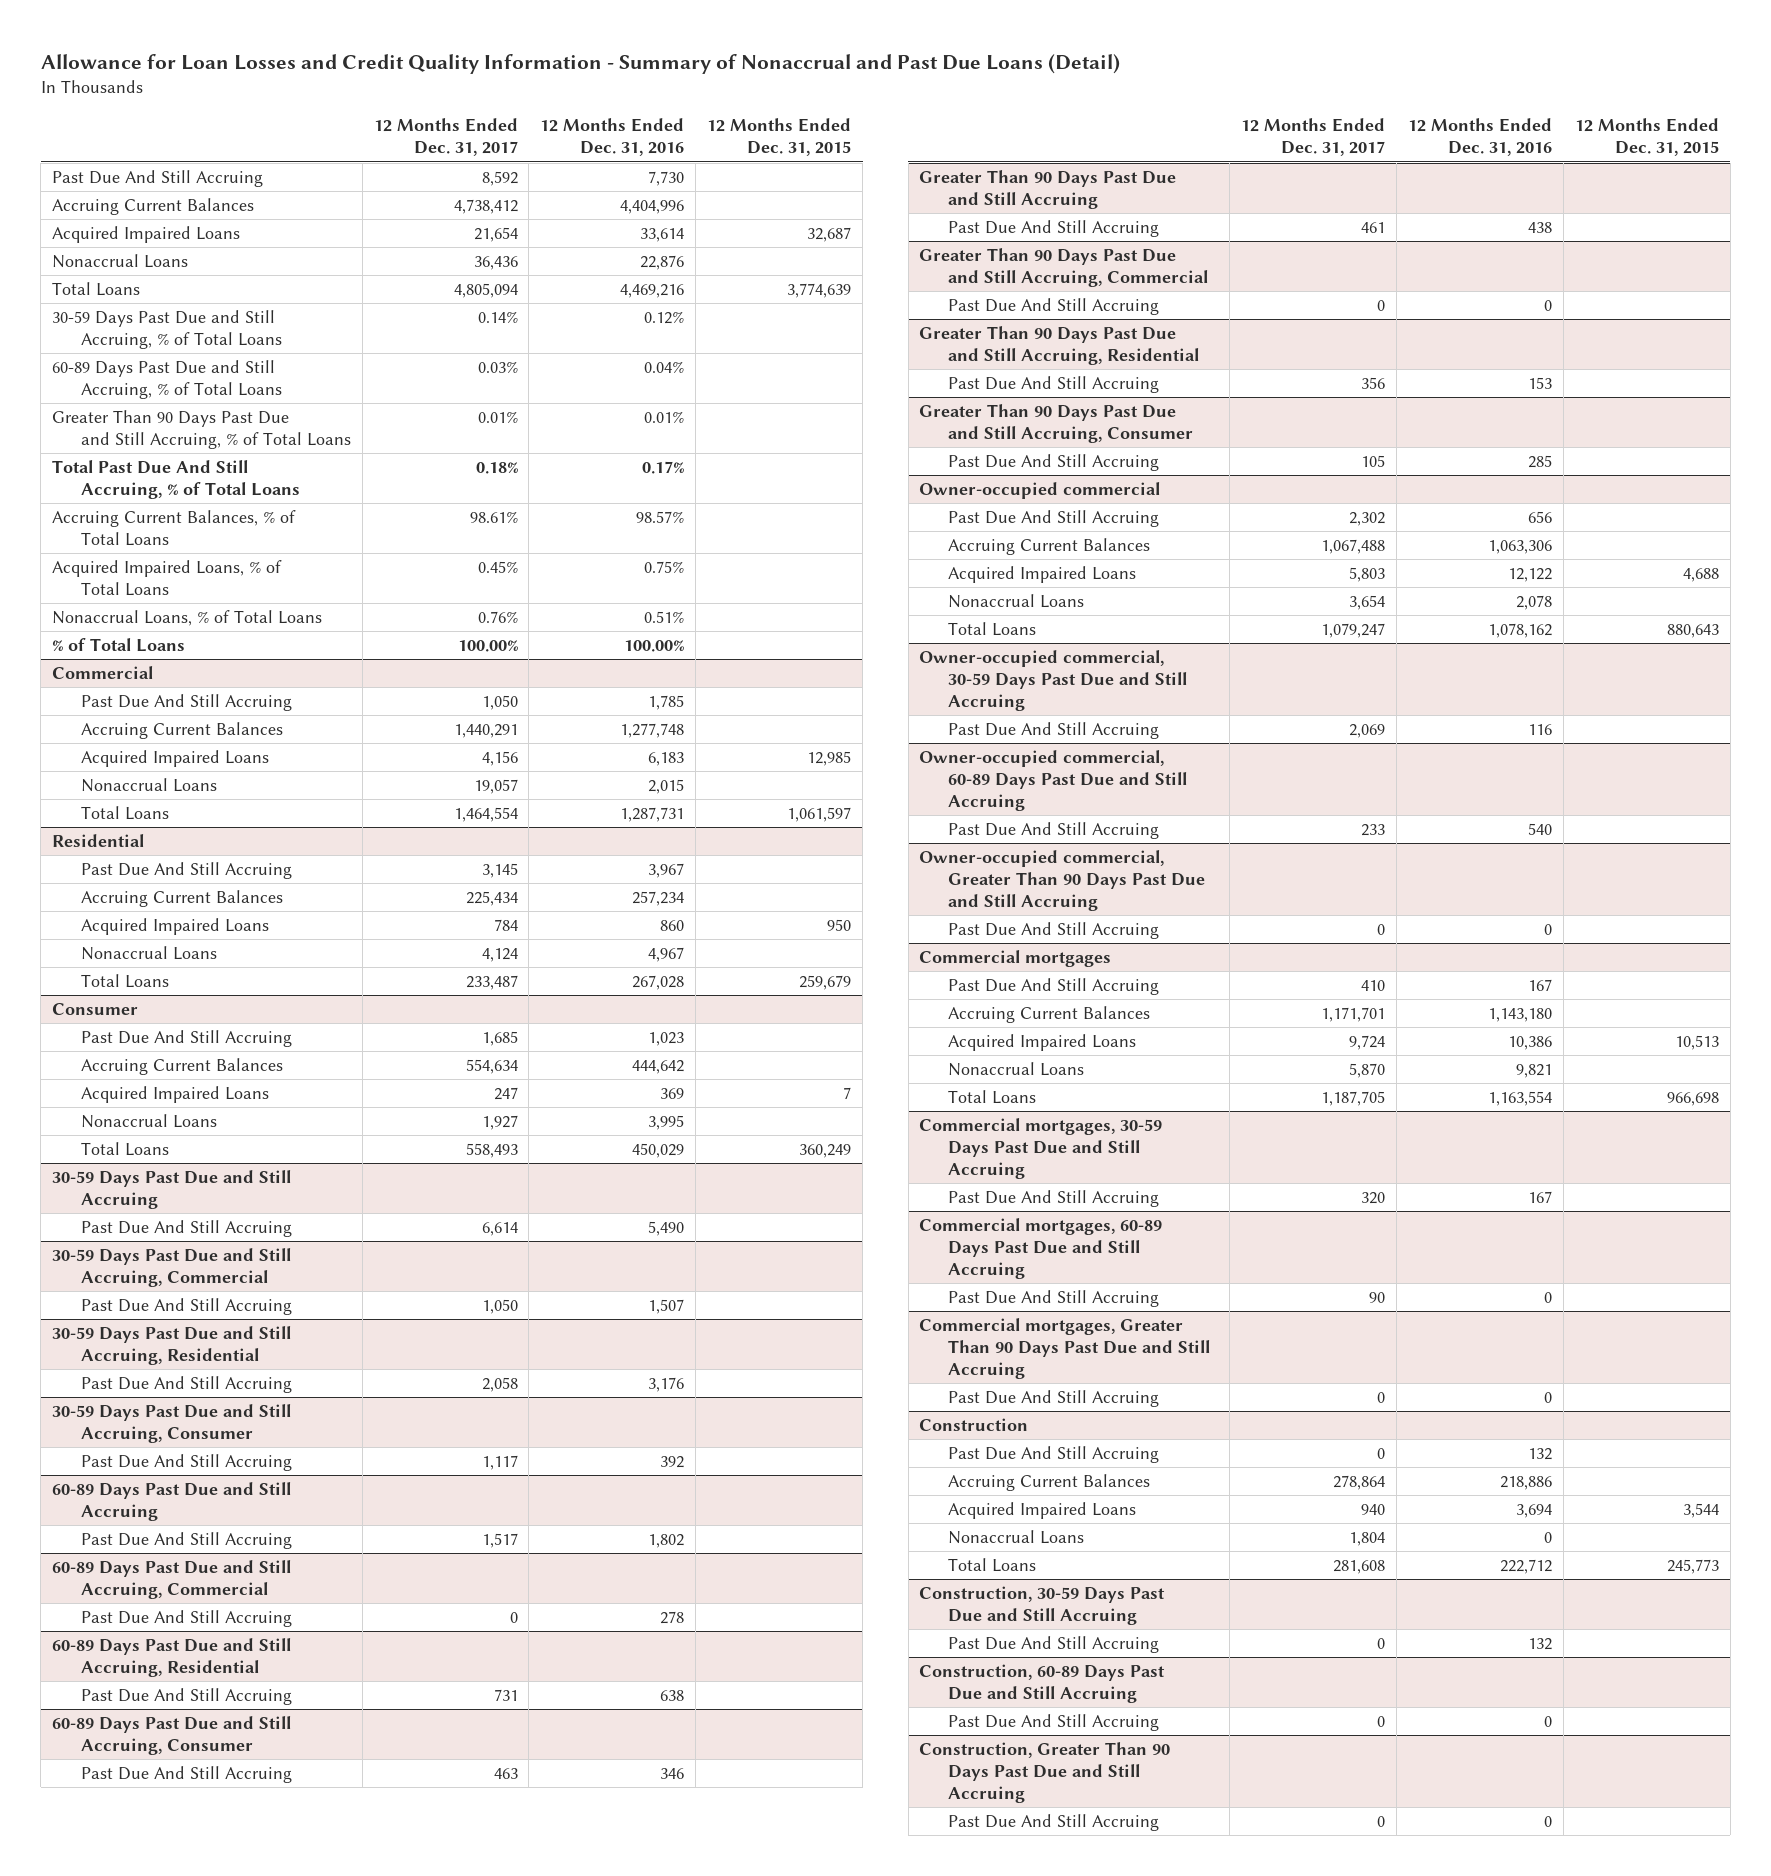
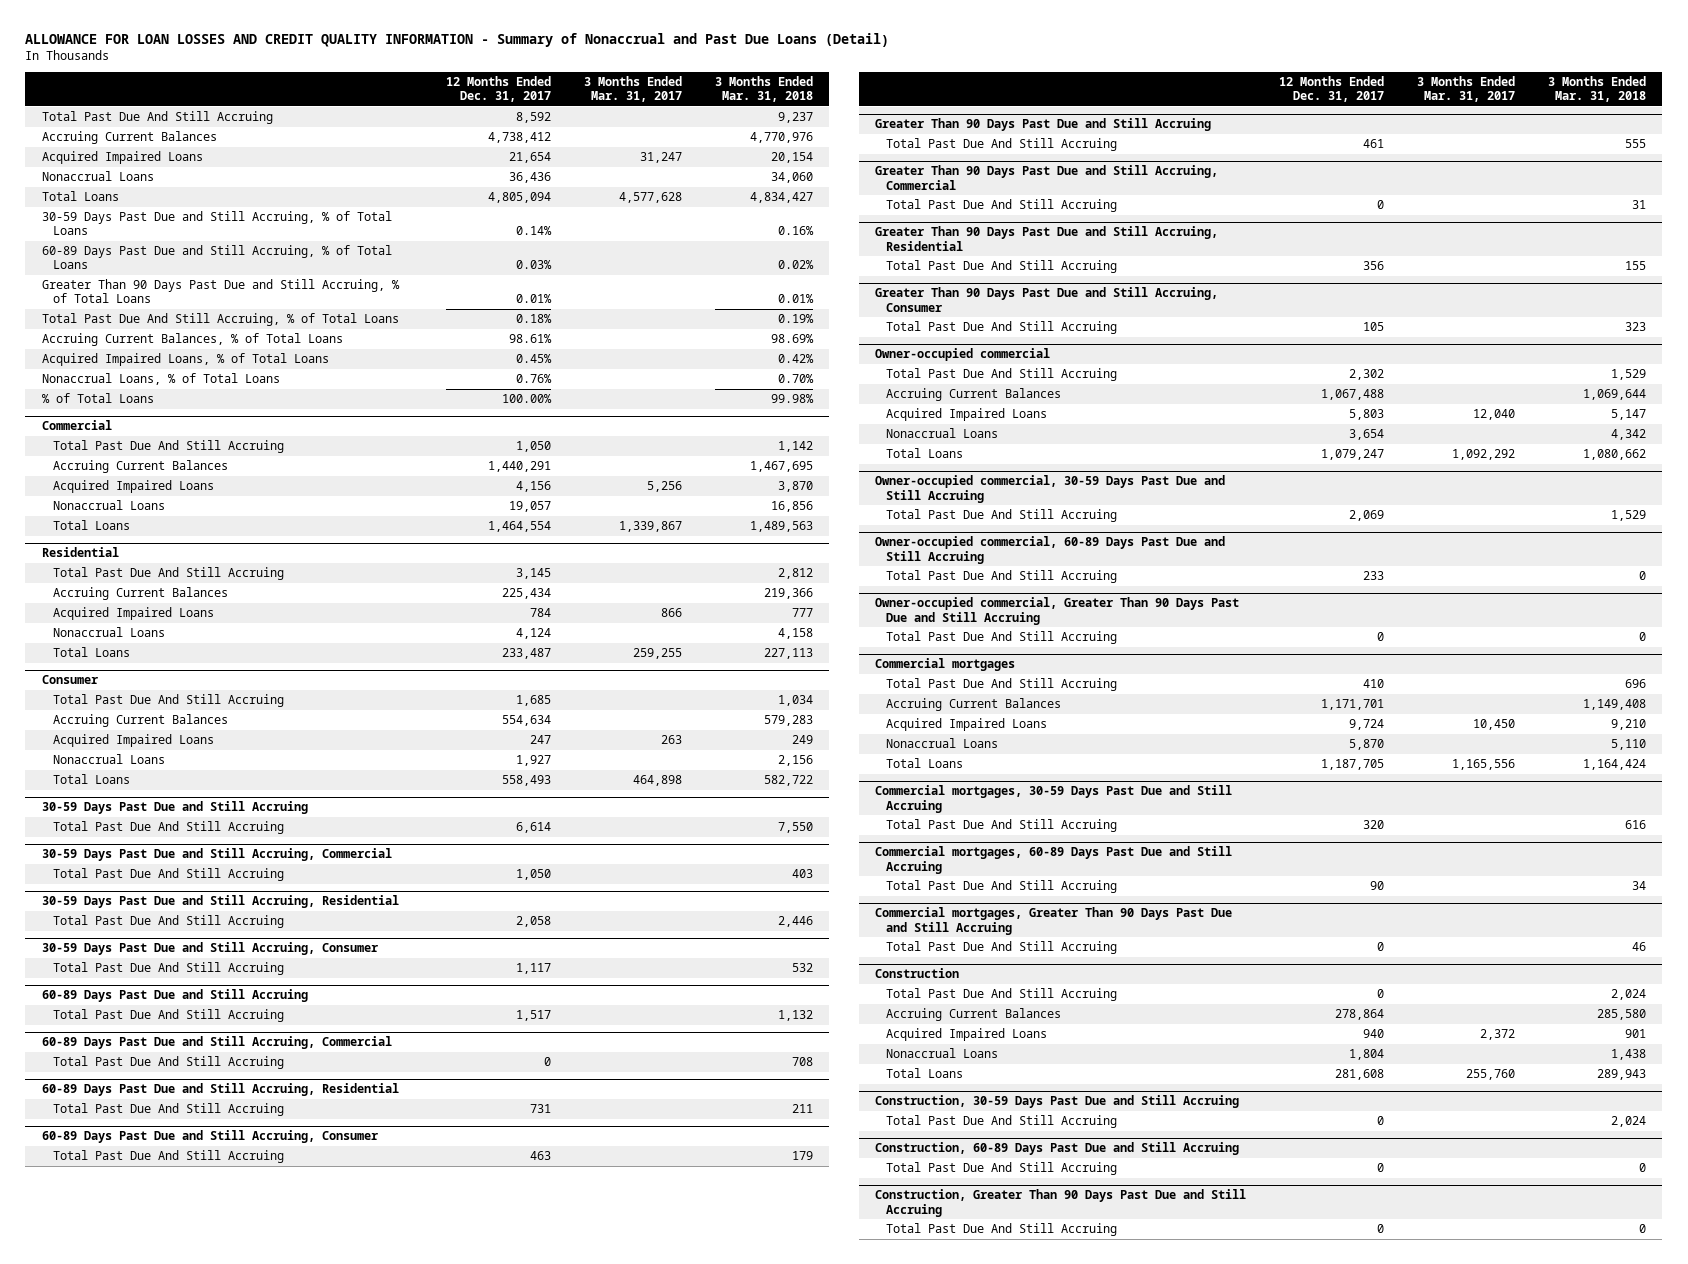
[40,53,1120,74] Allowance for Loan Losses and Credit Quality Information - Summary of Nonaccrual and Past Due Loans (Detail) -> [25,32,890,47] ALLOWANCE FOR LOAN LOSSES AND CREDIT QUALITY INFORMATION - Summary of Nonaccrual and Past Due Loans (Detail)
[540,118,685,157] 12 Months Ended Dec. 31, 2016 -> none
[707,118,852,157] 12 Months Ended Dec. 31, 2015 -> none
none -> [583,76,682,103] 3 Months Ended Mar. 31, 2017
none -> [714,76,813,103] 3 Months Ended Mar. 31, 2018
[52,170,264,188] Past Due And Still Accruing -> [41,111,273,125] Total Past Due And Still Accruing
[80,694,292,712] Past Due And Still Accruing -> [52,440,284,454] Total Past Due And Still Accruing
[80,862,292,880] Past Due And Still Accruing -> [52,567,284,581] Total Past Due And Still Accruing
[80,1030,292,1048] Past Due And Still Accruing -> [52,694,284,708] Total Past Due And Still Accruing
[80,1220,292,1238] Past Due And Still Accruing -> [52,821,284,835] Total Past Due And Still Accruing
[80,1298,292,1316] Past Due And Still Accruing -> [52,868,284,882] Total Past Due And Still Accruing
[80,1376,292,1394] Past Due And Still Accruing -> [52,915,284,929] Total Past Due And Still Accruing
[80,1454,292,1472] Past Due And Still Accruing -> [52,962,284,976] Total Past Due And Still Accruing
[80,1532,292,1550] Past Due And Still Accruing -> [52,1009,284,1023] Total Past Due And Still Accruing
[80,1610,292,1628] Past Due And Still Accruing -> [52,1056,284,1070] Total Past Due And Still Accruing
[80,1688,292,1706] Past Due And Still Accruing -> [52,1103,284,1117] Total Past Due And Still Accruing
[80,1766,292,1784] Past Due And Still Accruing -> [52,1150,284,1164] Total Past Due And Still Accruing
[948,220,1160,238] Past Due And Still Accruing -> [886,138,1118,152] Total Past Due And Still Accruing
[948,298,1160,316] Past Due And Still Accruing -> [886,199,1118,213] Total Past Due And Still Accruing
[948,376,1160,394] Past Due And Still Accruing -> [886,260,1118,274] Total Past Due And Still Accruing
[948,454,1160,472] Past Due And Still Accruing -> [886,321,1118,335] Total Past Due And Still Accruing
[948,510,1160,528] Past Due And Still Accruing -> [886,368,1118,382] Total Past Due And Still Accruing
[948,722,1160,740] Past Due And Still Accruing -> [886,509,1118,523] Total Past Due And Still Accruing
[948,822,1160,840] Past Due And Still Accruing -> [886,570,1118,584] Total Past Due And Still Accruing
[948,922,1160,940] Past Due And Still Accruing -> [886,631,1118,645] Total Past Due And Still Accruing
[948,978,1160,996] Past Due And Still Accruing -> [886,678,1118,692] Total Past Due And Still Accruing
[948,1190,1160,1208] Past Due And Still Accruing -> [886,819,1118,833] Total Past Due And Still Accruing
[948,1290,1160,1308] Past Due And Still Accruing -> [886,880,1118,894] Total Past Due And Still Accruing
[948,1390,1160,1408] Past Due And Still Accruing -> [886,941,1118,955] Total Past Due And Still Accruing
[948,1446,1160,1464] Past Due And Still Accruing -> [886,988,1118,1002] Total Past Due And Still Accruing
[948,1636,1160,1654] Past Due And Still Accruing -> [886,1115,1118,1129] Total Past Due And Still Accruing
[948,1714,1160,1732] Past Due And Still Accruing -> [886,1162,1118,1176] Total Past Due And Still Accruing
[948,1814,1160,1832] Past Due And Still Accruing -> [886,1223,1118,1237] Total Past Due And Still Accruing

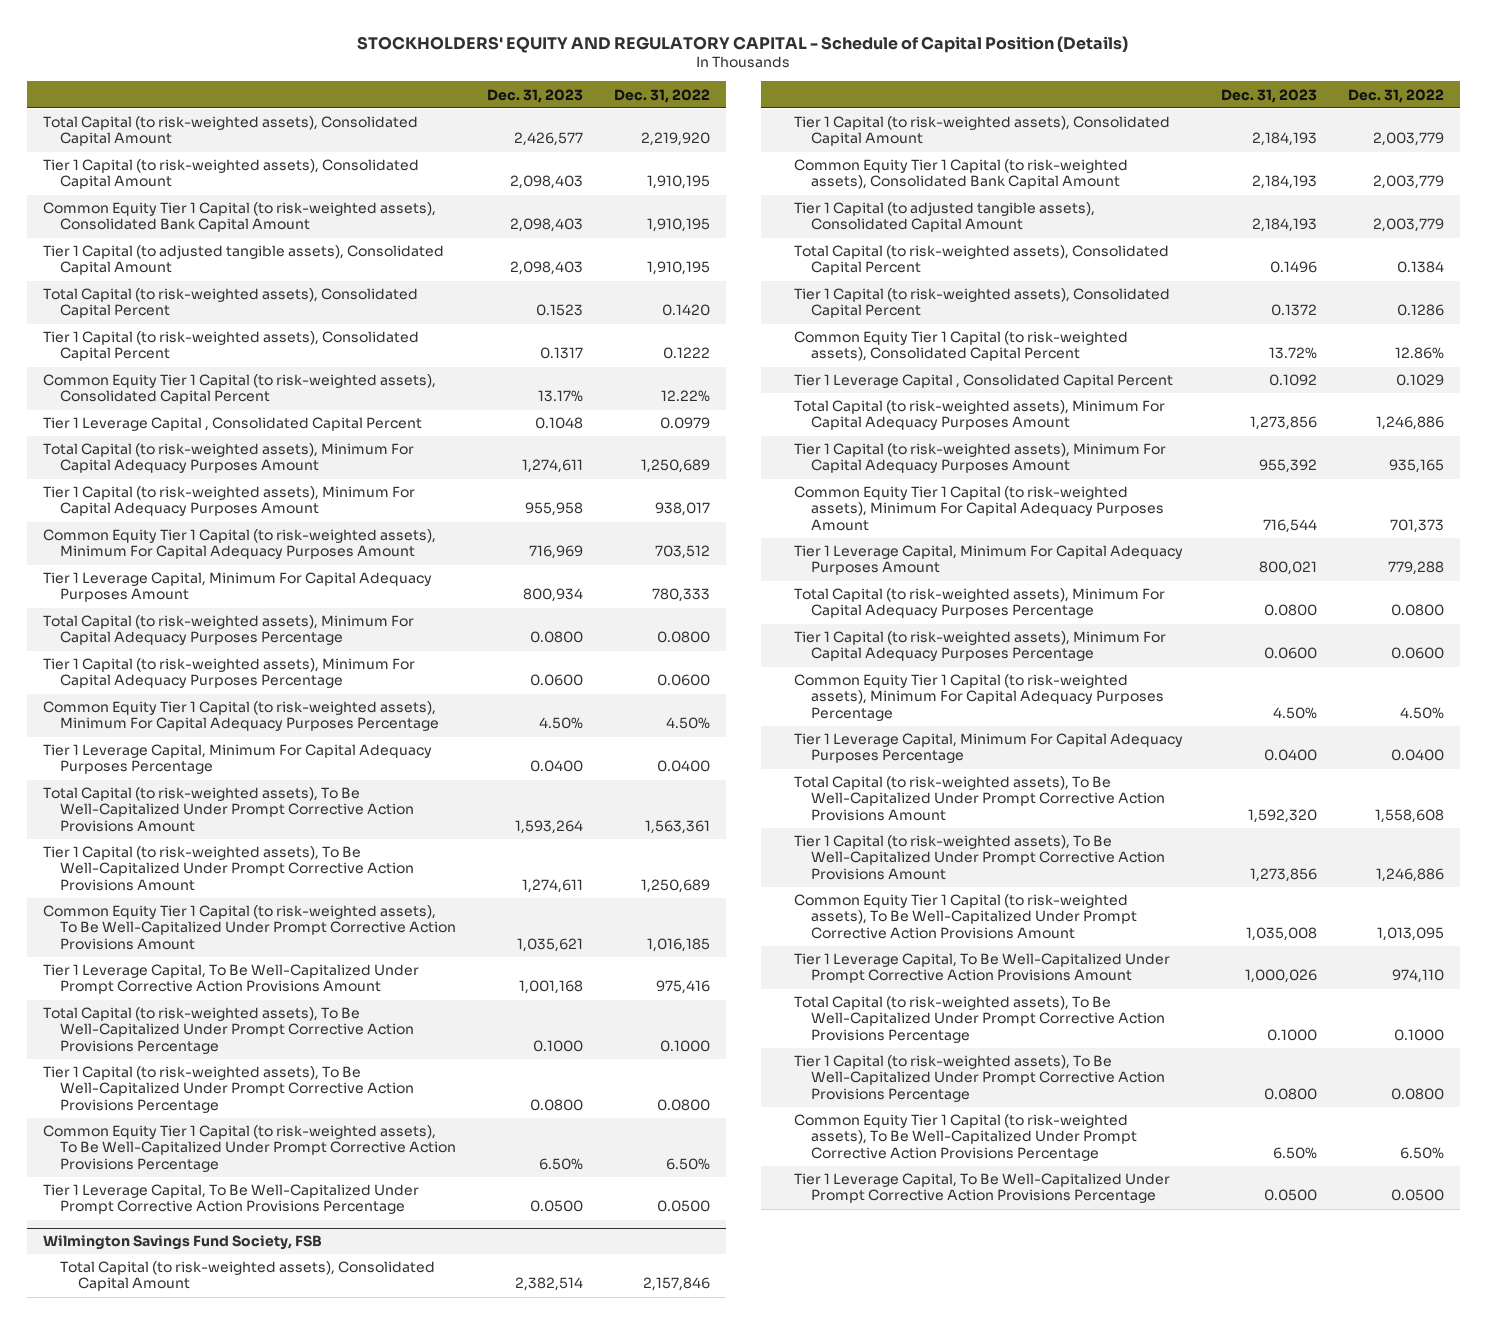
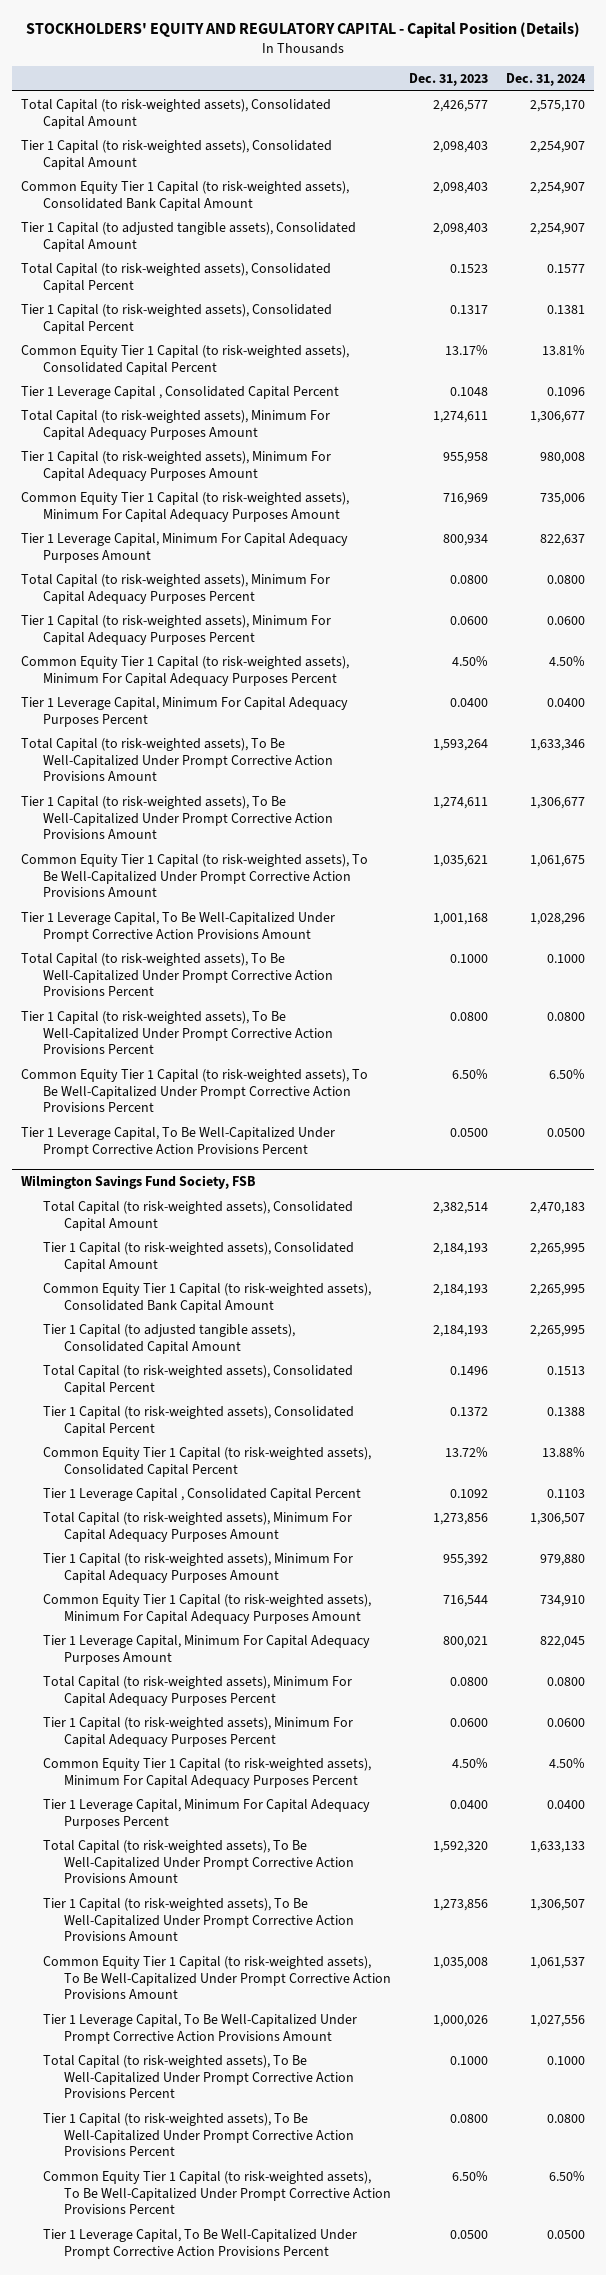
[357,35,1129,53] STOCKHOLDERS' EQUITY AND REGULATORY CAPITAL - Schedule of Capital Position (Details) -> [26,21,581,38] STOCKHOLDERS' EQUITY AND REGULATORY CAPITAL - Capital Position (Details)
[614,88,711,103] Dec. 31, 2022 -> none
none -> [506,73,587,87] Dec. 31, 2024
[42,615,414,646] Total Capital (to risk-weighted assets), Minimum For Capital Adequacy Purposes Percentage -> [21,573,331,604] Total Capital (to risk-weighted assets), Minimum For Capital Adequacy Purposes Percent
[42,658,415,689] Tier 1 Capital (to risk-weighted assets), Minimum For Capital Adequacy Purposes Percentage -> [21,614,332,645] Tier 1 Capital (to risk-weighted assets), Minimum For Capital Adequacy Purposes Percent
[42,701,440,732] Common Equity Tier 1 Capital (to risk-weighted assets), Minimum For Capital Adequacy Purposes Percentage -> [21,655,350,686] Common Equity Tier 1 Capital (to risk-weighted assets), Minimum For Capital Adequacy Purposes Percent
[42,744,432,775] Tier 1 Leverage Capital, Minimum For Capital Adequacy Purposes Percentage -> [21,696,349,727] Tier 1 Leverage Capital, Minimum For Capital Adequacy Purposes Percent
[42,1007,415,1054] Total Capital (to risk-weighted assets), To Be Well-Capitalized Under Prompt Corrective Action Provisions Percentage -> [21,952,333,997] Total Capital (to risk-weighted assets), To Be Well-Capitalized Under Prompt Corrective Action Provisions Percent
[42,1066,415,1113] Tier 1 Capital (to risk-weighted assets), To Be Well-Capitalized Under Prompt Corrective Action Provisions Percentage -> [21,1010,333,1055] Tier 1 Capital (to risk-weighted assets), To Be Well-Capitalized Under Prompt Corrective Action Provisions Percent
[42,1125,457,1172] Common Equity Tier 1 Capital (to risk-weighted assets), To Be Well-Capitalized Under Prompt Corrective Action Provisions Percentage -> [21,1068,369,1113] Common Equity Tier 1 Capital (to risk-weighted assets), To Be Well-Capitalized Under Prompt Corrective Action Provisions Percent
[42,1184,419,1215] Tier 1 Leverage Capital, To Be Well-Capitalized Under Prompt Corrective Action Provisions Percentage -> [21,1126,336,1157] Tier 1 Leverage Capital, To Be Well-Capitalized Under Prompt Corrective Action Provisions Percent
[793,588,1165,619] Total Capital (to risk-weighted assets), Minimum For Capital Adequacy Purposes Percentage -> [42,1675,352,1706] Total Capital (to risk-weighted assets), Minimum For Capital Adequacy Purposes Percent
[793,631,1166,662] Tier 1 Capital (to risk-weighted assets), Minimum For Capital Adequacy Purposes Percentage -> [42,1716,353,1747] Tier 1 Capital (to risk-weighted assets), Minimum For Capital Adequacy Purposes Percent
[793,674,1165,721] Common Equity Tier 1 Capital (to risk-weighted assets), Minimum For Capital Adequacy Purposes Percentage -> [42,1757,371,1788] Common Equity Tier 1 Capital (to risk-weighted assets), Minimum For Capital Adequacy Purposes Percent
[793,733,1183,764] Tier 1 Leverage Capital, Minimum For Capital Adequacy Purposes Percentage -> [42,1798,370,1829] Tier 1 Leverage Capital, Minimum For Capital Adequacy Purposes Percent
[793,996,1166,1043] Total Capital (to risk-weighted assets), To Be Well-Capitalized Under Prompt Corrective Action Provisions Percentage -> [42,2054,354,2099] Total Capital (to risk-weighted assets), To Be Well-Capitalized Under Prompt Corrective Action Provisions Percent
[793,1055,1166,1102] Tier 1 Capital (to risk-weighted assets), To Be Well-Capitalized Under Prompt Corrective Action Provisions Percentage -> [42,2112,354,2157] Tier 1 Capital (to risk-weighted assets), To Be Well-Capitalized Under Prompt Corrective Action Provisions Percent
[793,1114,1138,1161] Common Equity Tier 1 Capital (to risk-weighted assets), To Be Well-Capitalized Under Prompt Corrective Action Provisions Percentage -> [42,2170,391,2215] Common Equity Tier 1 Capital (to risk-weighted assets), To Be Well-Capitalized Under Prompt Corrective Action Provisions Percent
[793,1173,1170,1204] Tier 1 Leverage Capital, To Be Well-Capitalized Under Prompt Corrective Action Provisions Percentage -> [42,2228,357,2259] Tier 1 Leverage Capital, To Be Well-Capitalized Under Prompt Corrective Action Provisions Percent

